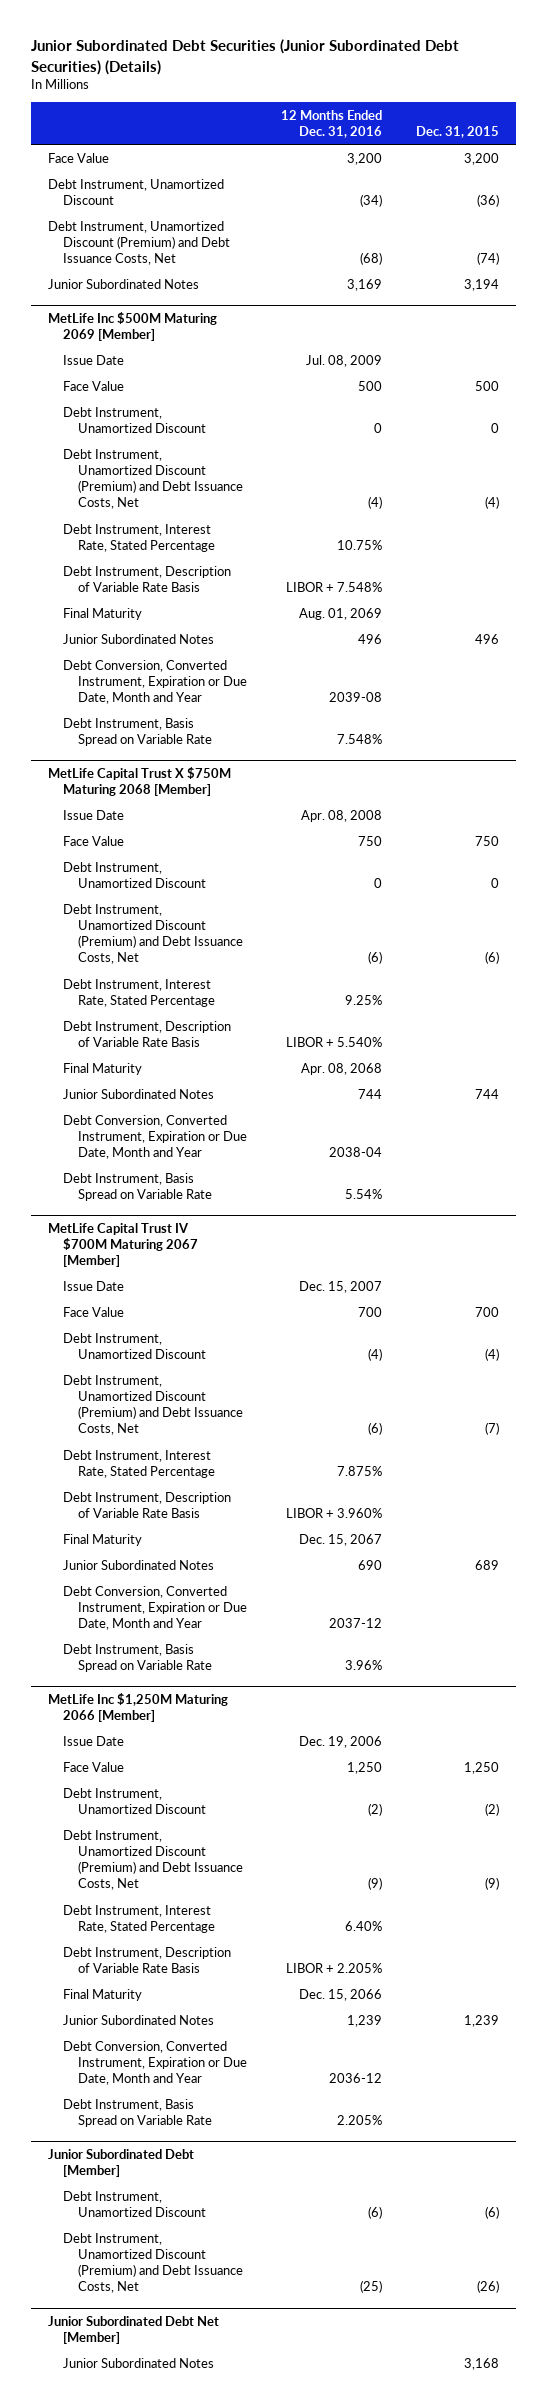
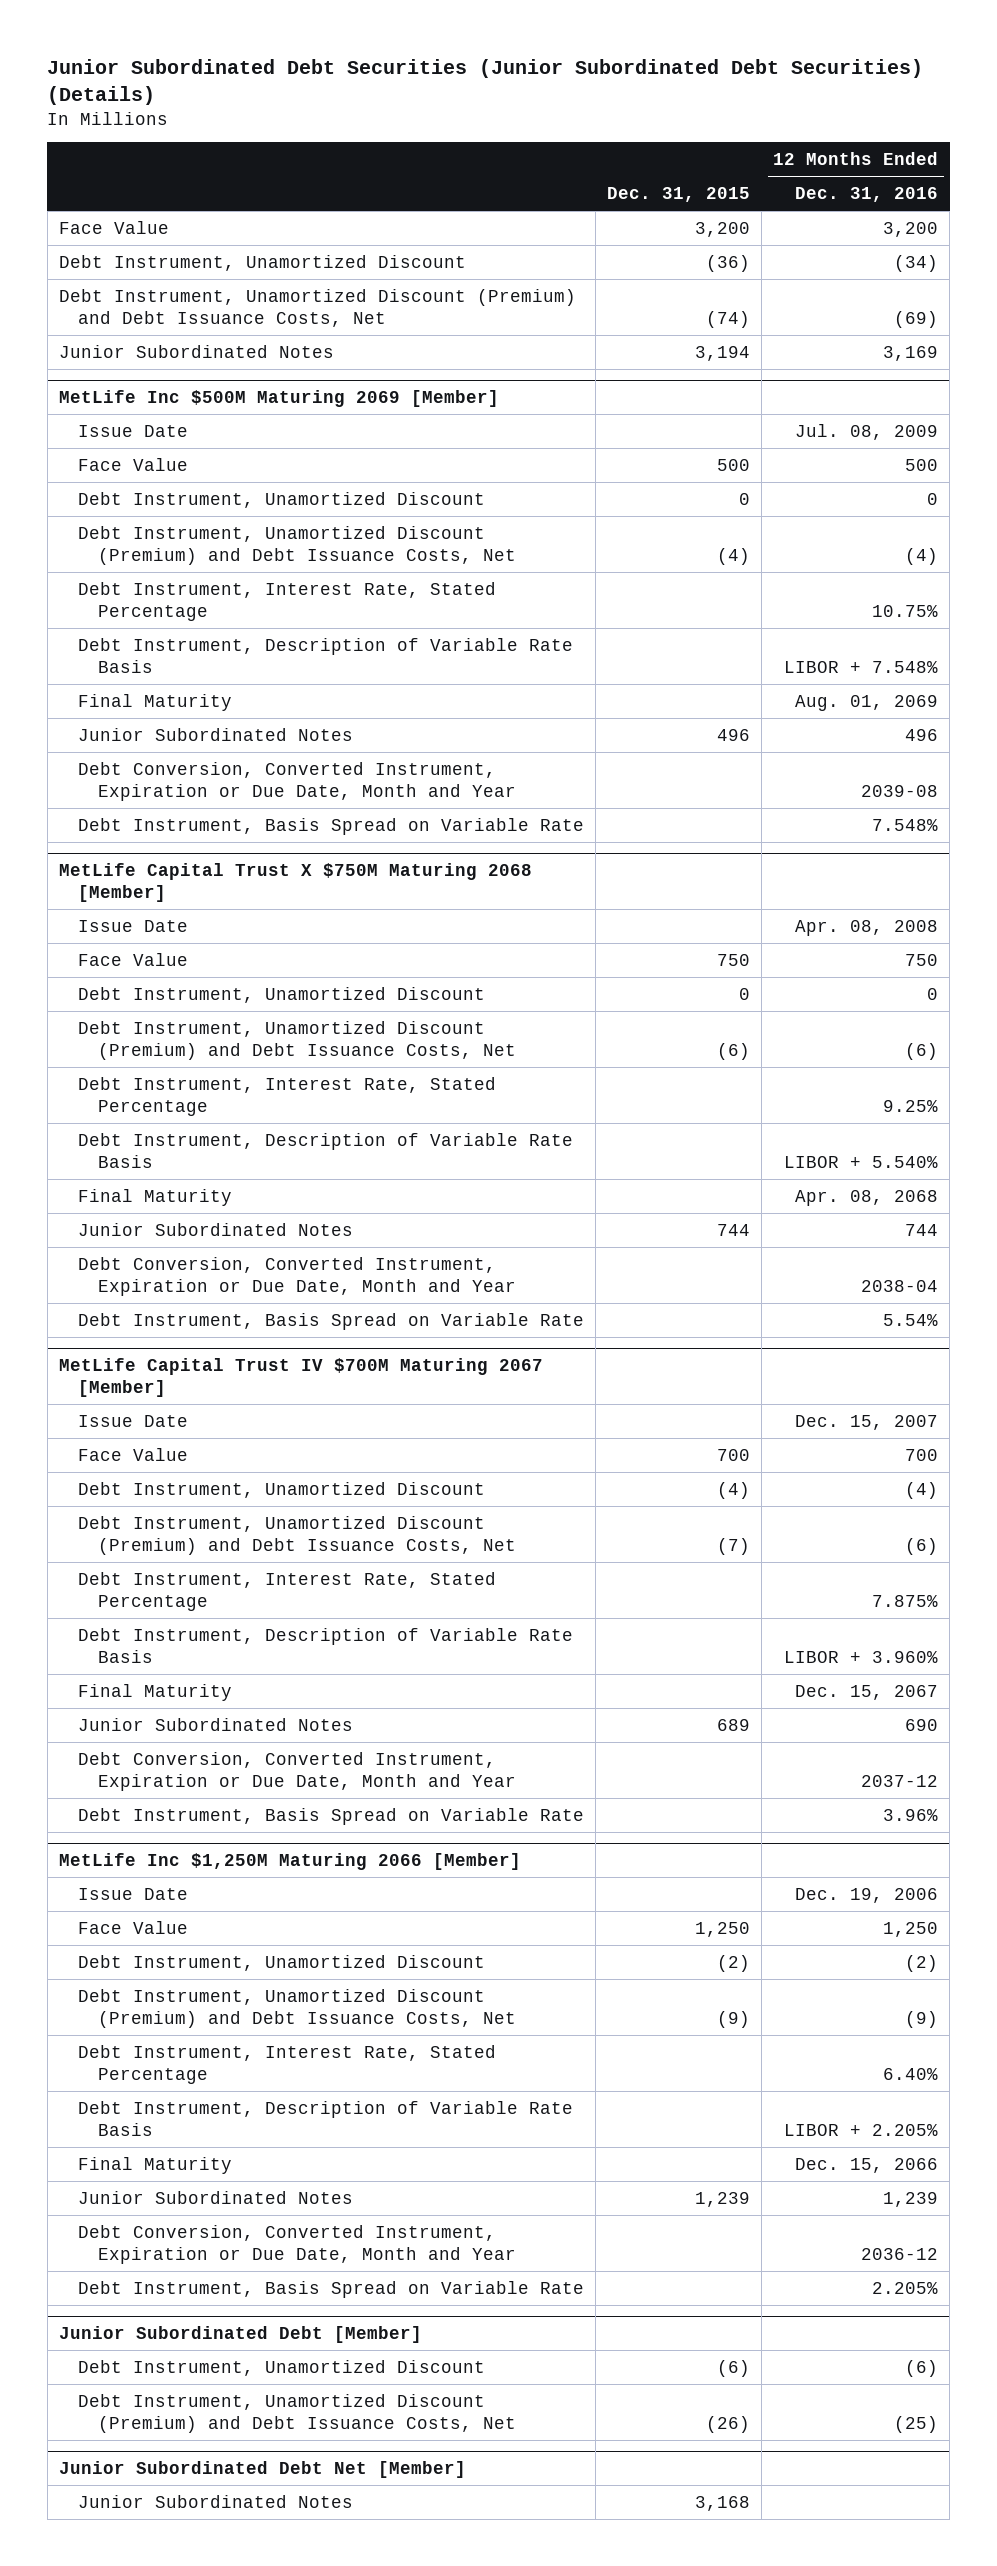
[360,252,383,266] (68) -> [894,311,939,329] (69)

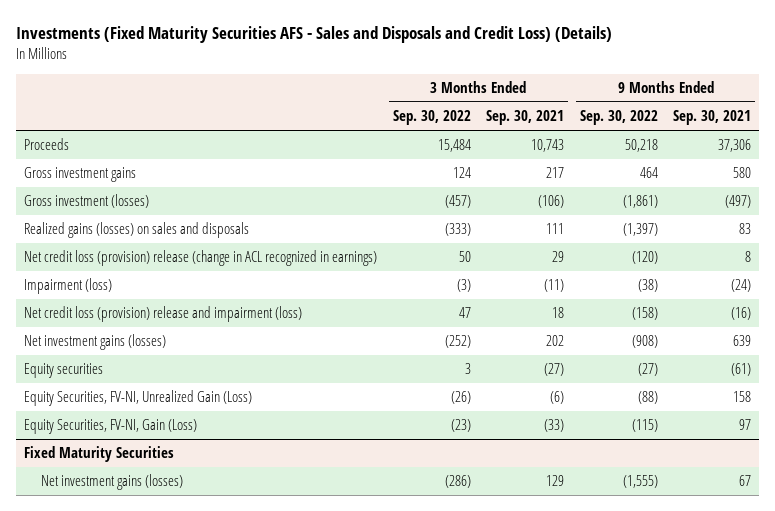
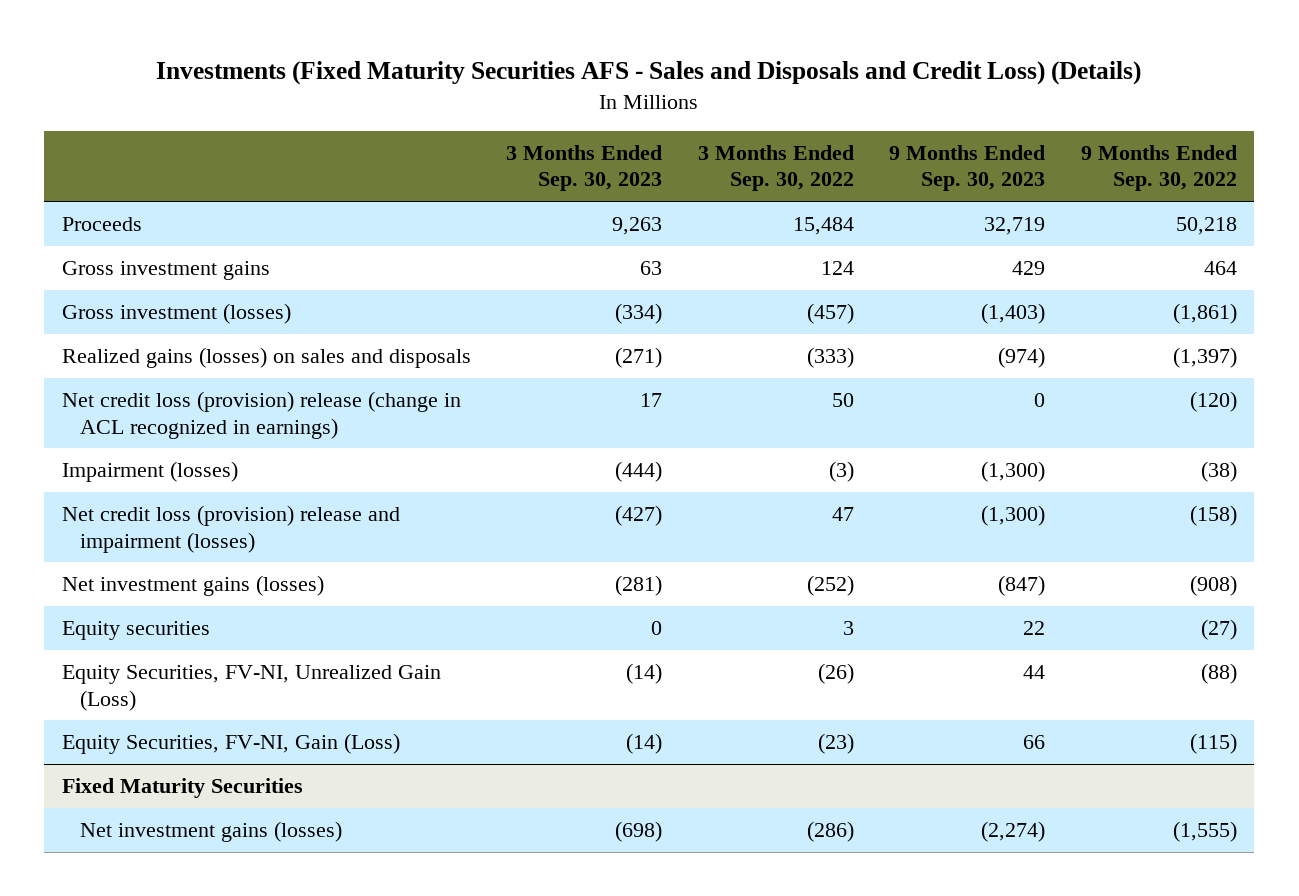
[486,110,565,126] Sep. 30, 2021 -> none
[673,110,752,126] Sep. 30, 2021 -> none
none -> [506,144,663,192] 3 Months Ended Sep. 30, 2023
none -> [889,144,1046,192] 9 Months Ended Sep. 30, 2023
[23,278,112,295] Impairment (loss) -> [61,461,238,483] Impairment (losses)
[23,306,302,323] Net credit loss (provision) release and impairment (loss) -> [61,505,400,553] Net credit loss (provision) release and impairment (losses)

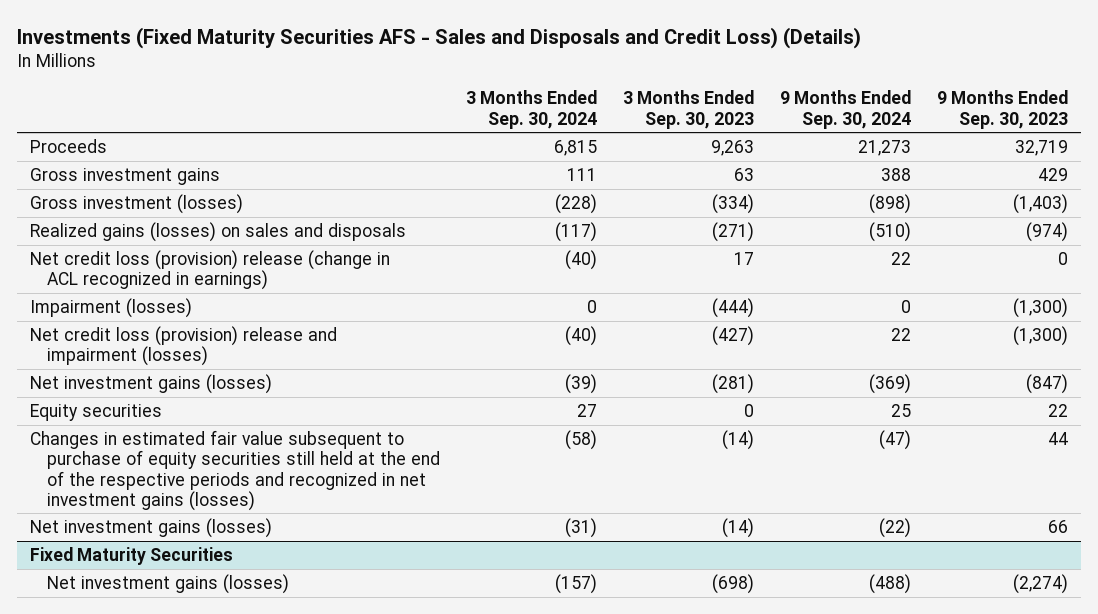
[697,144,854,192] 3 Months Ended Sep. 30, 2022 -> none
[1080,144,1237,192] 9 Months Ended Sep. 30, 2022 -> none
none -> [466,90,598,129] 3 Months Ended Sep. 30, 2024
none -> [780,90,912,129] 9 Months Ended Sep. 30, 2024
[61,665,441,711] Equity Securities, FV-NI, Unrealized Gain (Loss) -> [29,429,441,511] Changes in estimated fair value subsequent to purchase of equity securities still held at the end of the respective periods and recognized in net investment gains (losses)
[61,733,400,755] Equity Securities, FV-NI, Gain (Loss) -> [29,517,272,538] Net investment gains (losses)

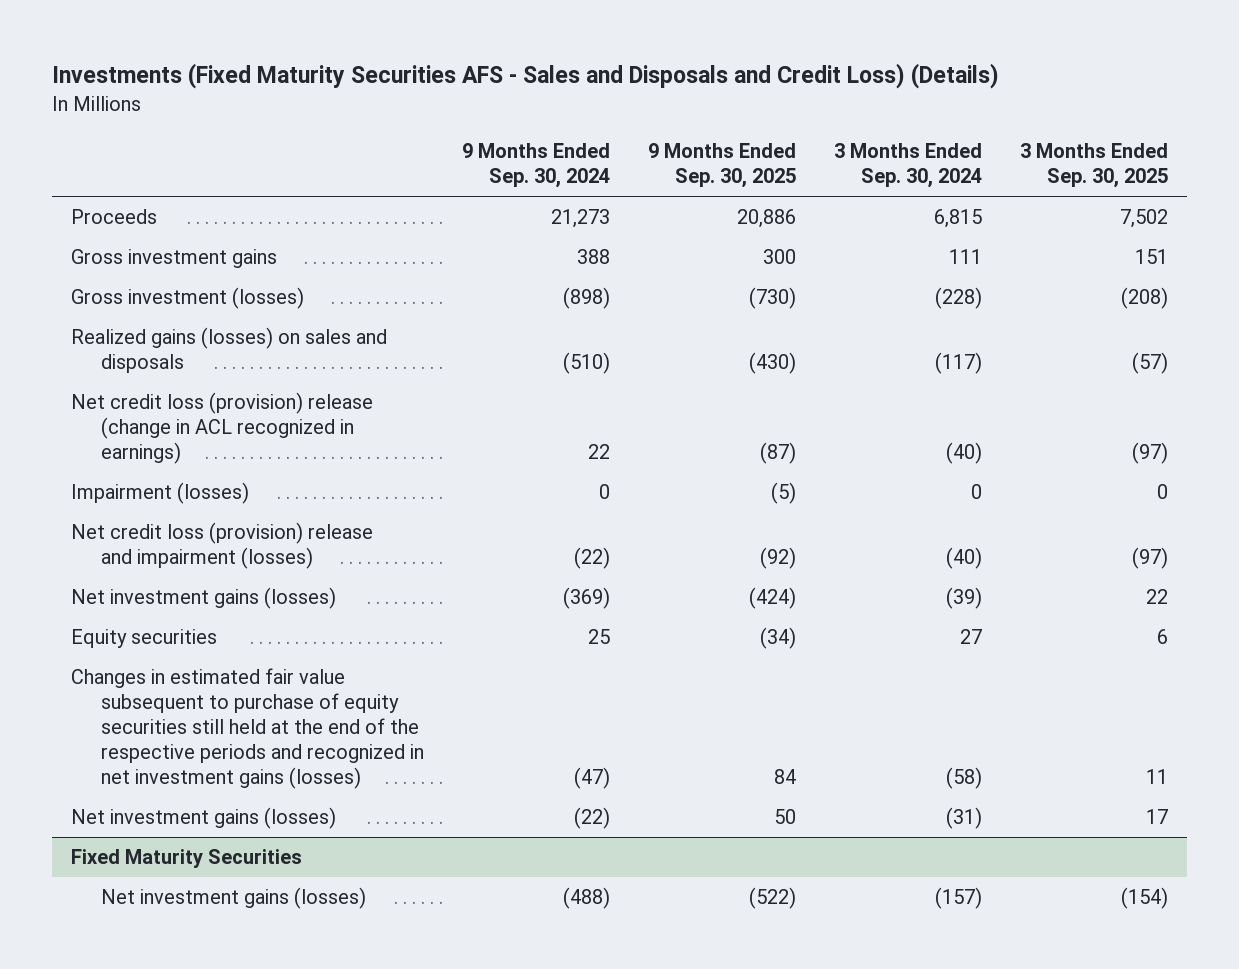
[623,90,755,129] 3 Months Ended Sep. 30, 2023 -> none
[937,90,1069,129] 9 Months Ended Sep. 30, 2023 -> none
none -> [647,143,796,189] 9 Months Ended Sep. 30, 2025
none -> [1019,143,1168,189] 3 Months Ended Sep. 30, 2025
[891,327,912,341] 22 -> [573,547,610,570] (22)

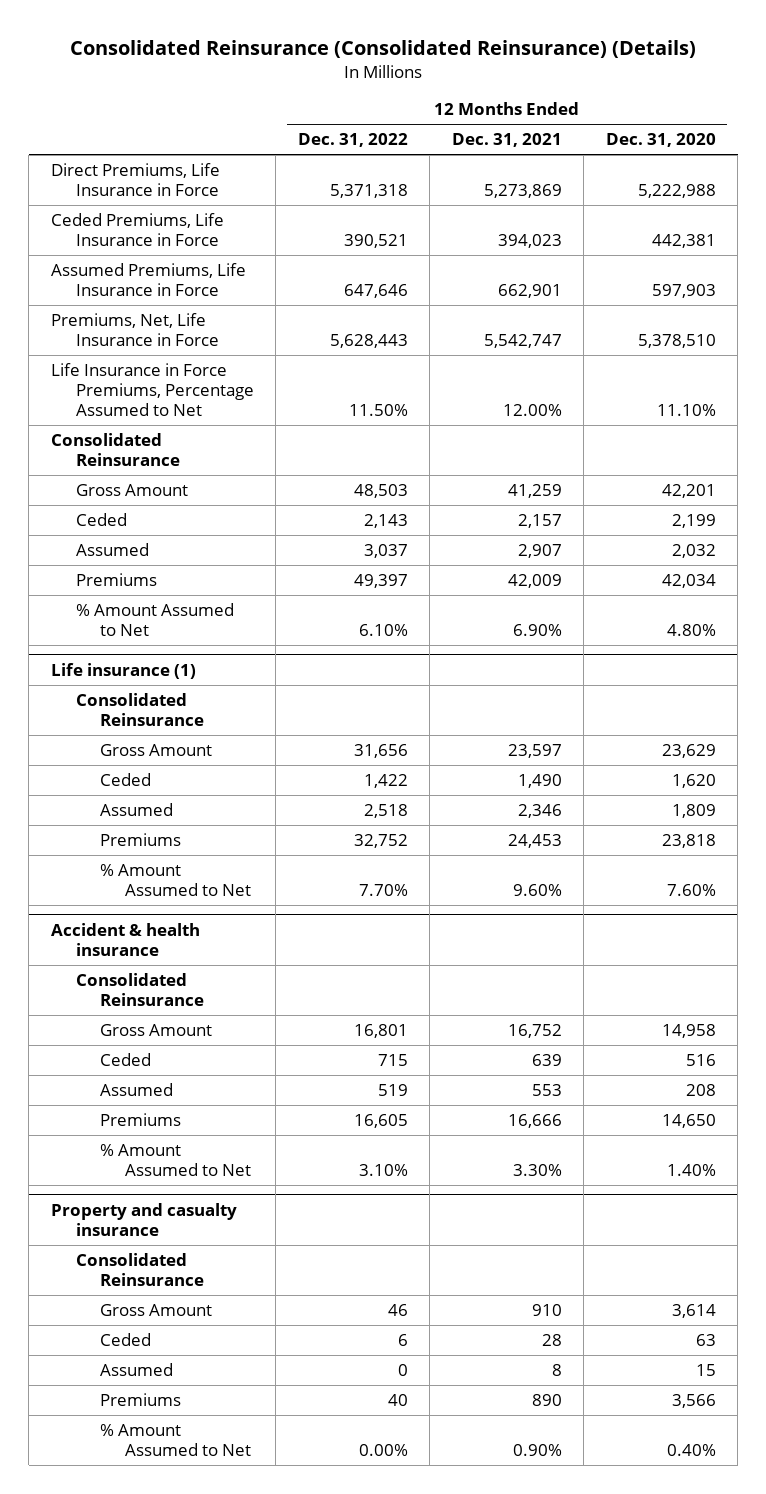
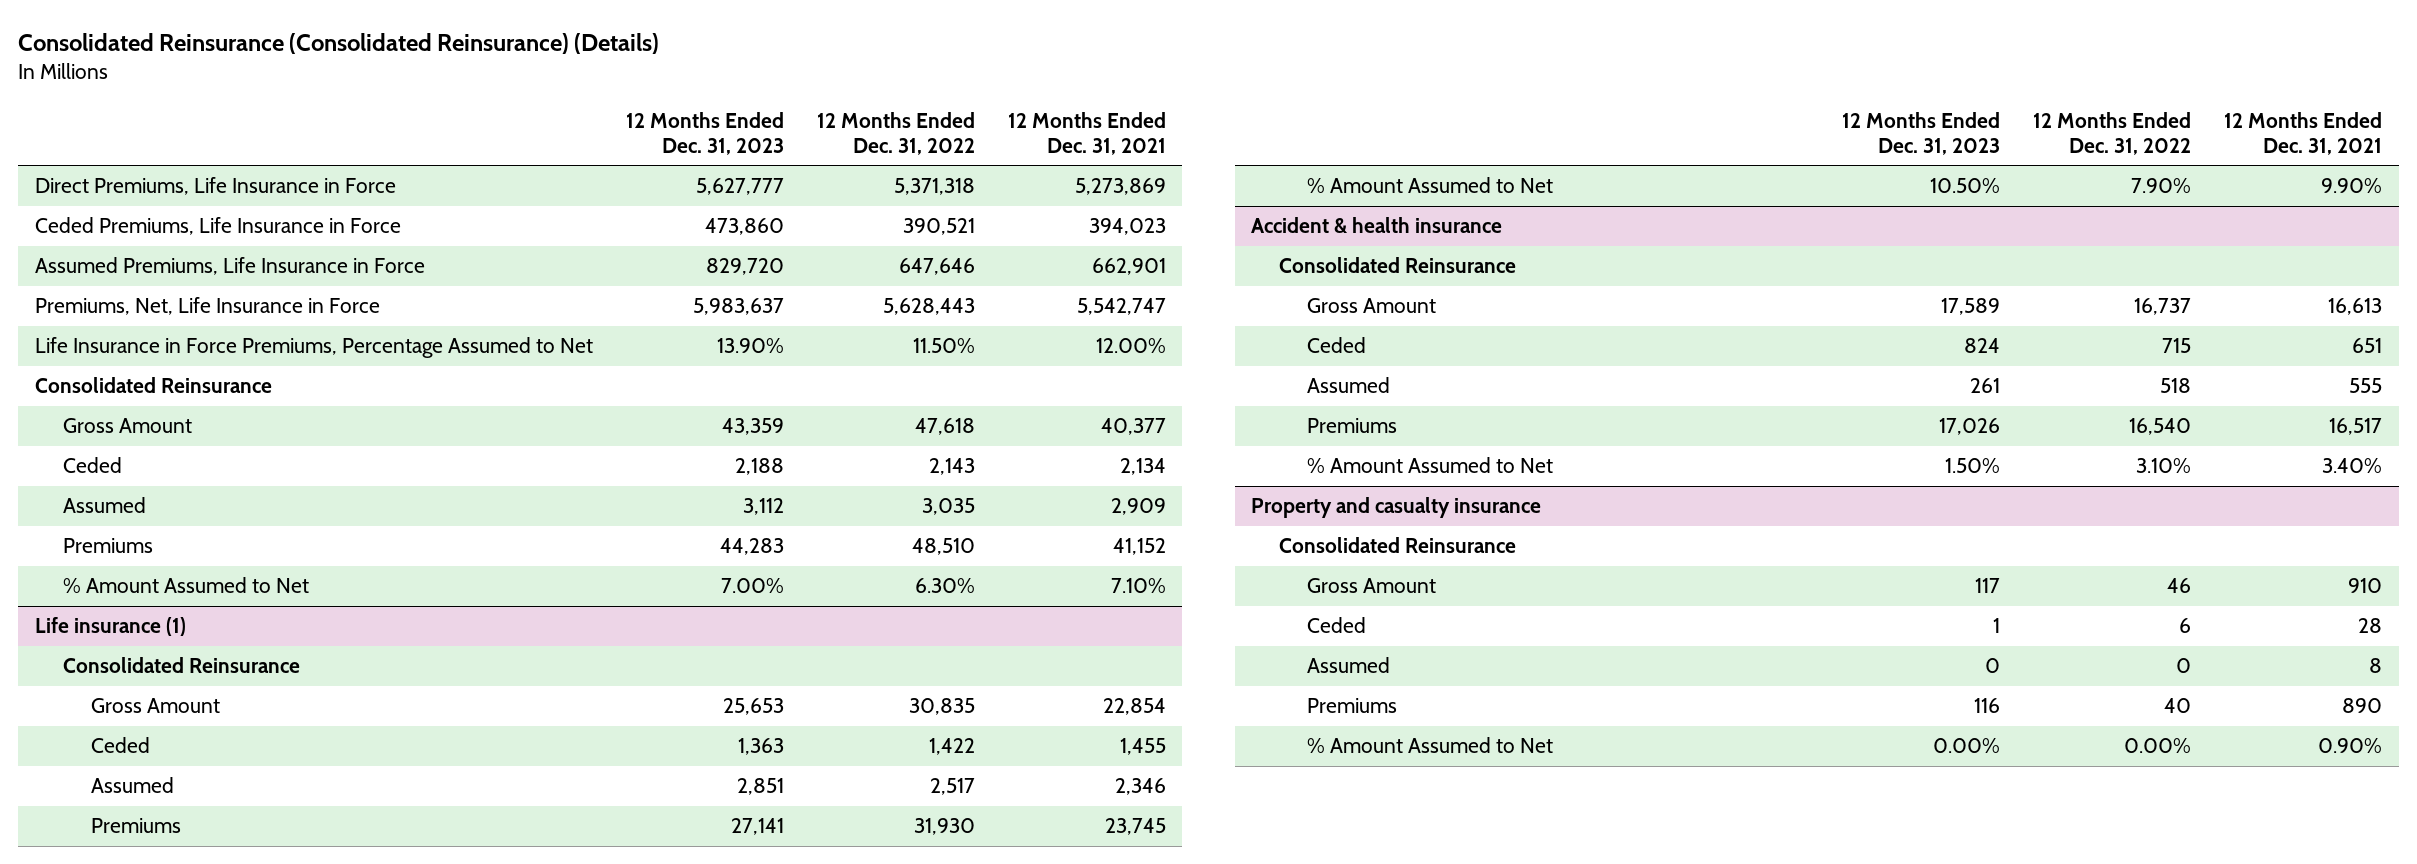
[605,133,716,148] Dec. 31, 2020 -> none
none -> [625,111,784,155] 12 Months Ended Dec. 31, 2023
[353,483,408,498] 48,503 -> [914,418,975,436] 47,618
[507,483,562,498] 41,259 -> [1100,418,1166,436] 40,377
[517,513,562,528] 2,157 -> [1119,458,1166,476] 2,134
[363,543,408,558] 3,037 -> [921,498,975,516] 3,035
[517,543,562,558] 2,907 -> [1110,498,1166,516] 2,909
[353,573,408,588] 49,397 -> [911,538,975,556] 48,510
[507,573,562,588] 42,009 -> [1112,538,1166,556] 41,152
[358,623,408,636] 6.10% -> [914,578,975,594] 6.30%
[512,623,562,636] 6.90% -> [1110,578,1166,594] 7.10%
[353,743,408,758] 31,656 -> [908,698,975,716] 30,835
[507,743,562,758] 23,597 -> [1102,698,1166,716] 22,854
[517,773,562,788] 1,490 -> [1119,738,1166,756] 1,455
[363,803,408,818] 2,518 -> [929,778,975,796] 2,517
[353,833,408,848] 32,752 -> [913,818,975,836] 31,930
[507,833,562,848] 24,453 -> [1104,818,1166,836] 23,745
[358,883,408,896] 7.70% -> [2131,178,2192,194] 7.90%
[512,883,562,896] 9.60% -> [2321,178,2383,194] 9.90%
[353,1023,408,1038] 16,801 -> [2134,298,2192,316] 16,737
[507,1023,562,1038] 16,752 -> [2328,298,2383,316] 16,613
[531,1053,562,1066] 639 -> [2352,338,2383,354] 651
[377,1083,408,1096] 519 -> [2160,378,2192,394] 518
[531,1083,562,1096] 553 -> [2349,378,2383,394] 555
[353,1113,408,1128] 16,605 -> [2129,418,2192,436] 16,540
[507,1113,562,1128] 16,666 -> [2329,418,2383,436] 16,517
[512,1163,562,1176] 3.30% -> [2322,458,2383,474] 3.40%

